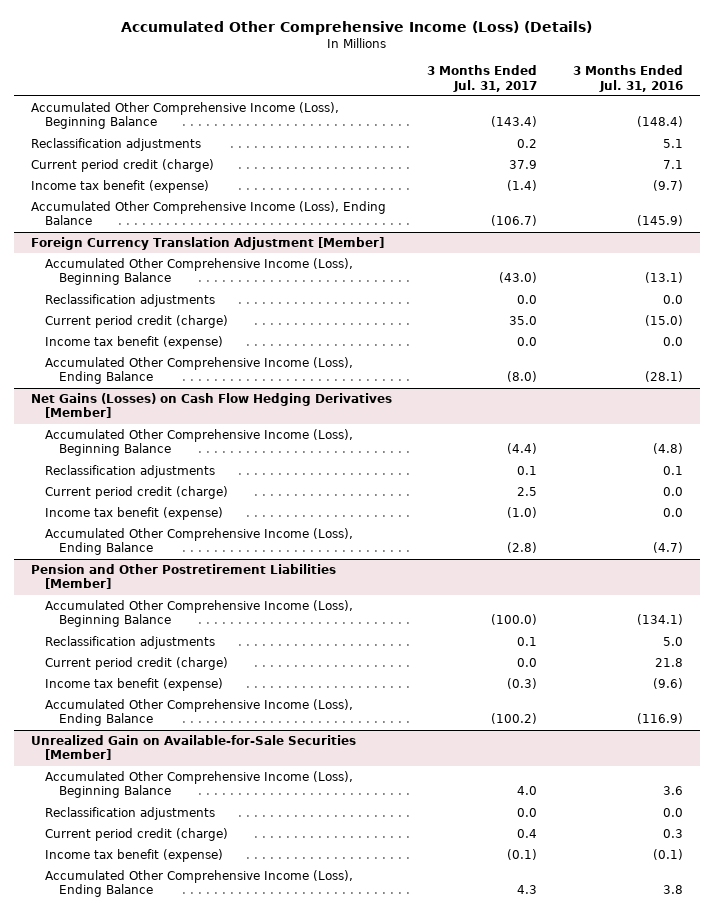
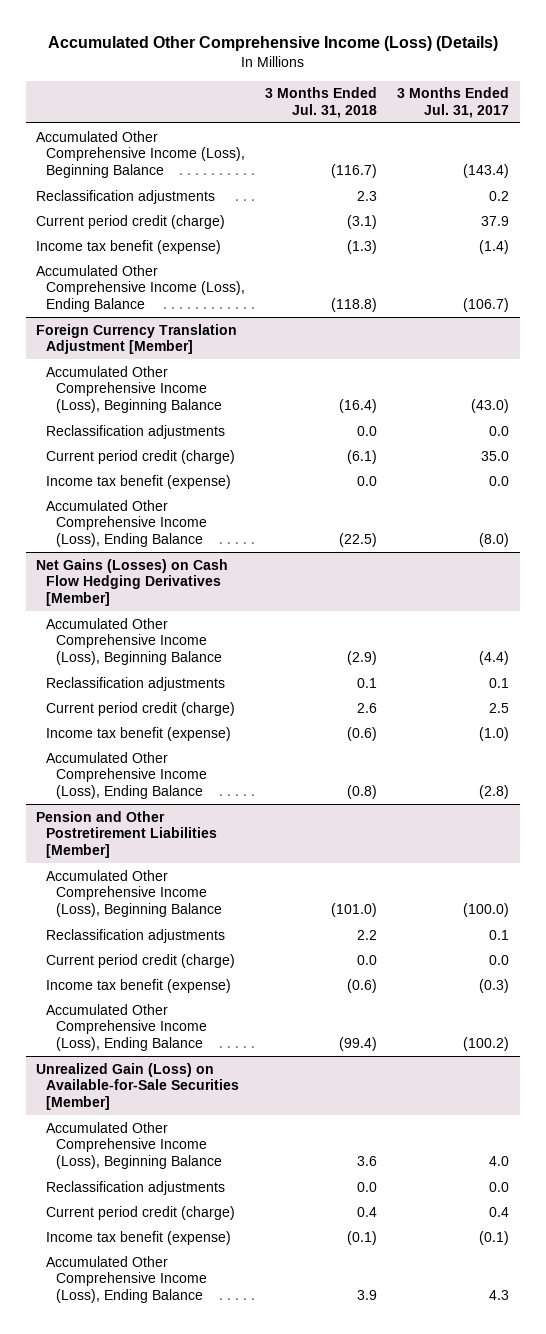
[572,65,683,92] 3 Months Ended Jul. 31, 2016 -> none
none -> [265,87,378,119] 3 Months Ended Jul. 31, 2018
[31,735,357,761] Unrealized Gain on Available-for-Sale Securities [Member] -> [36,1062,240,1110] Unrealized Gain (Loss) on Available-for-Sale Securities [Member]

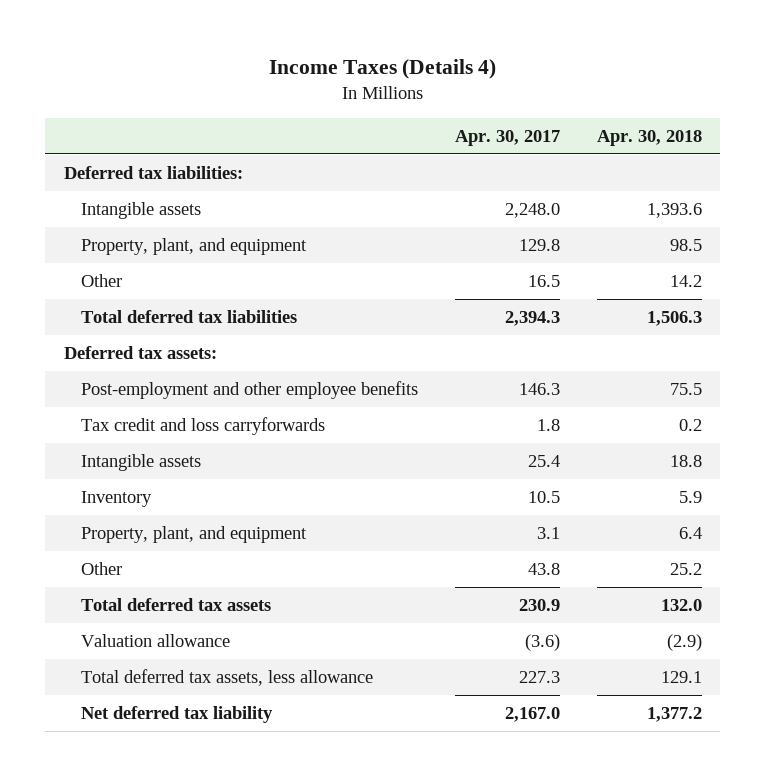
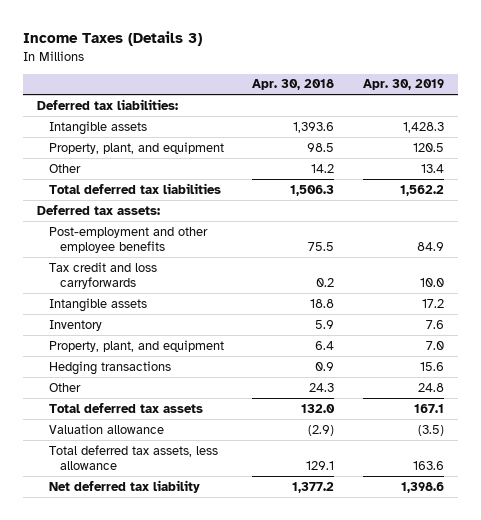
[268,59,496,80] Income Taxes (Details 4) -> [23,31,203,47] Income Taxes (Details 3)
[454,129,560,146] Apr. 30, 2017 -> none
none -> [363,79,445,91] Apr. 30, 2019
none -> [48,360,171,375] Hedging transactions
[669,563,702,576] 25.2 -> [309,382,335,392] 24.3

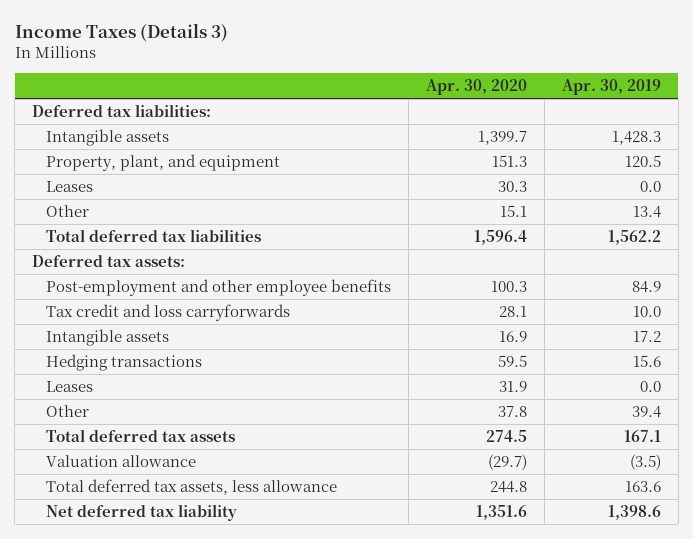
[252,79,335,91] Apr. 30, 2018 -> none
none -> [425,78,527,95] Apr. 30, 2020
none -> [45,180,93,192] Leases
[48,319,102,331] Inventory -> none
[48,339,224,352] Property, plant, and equipment -> none
none -> [45,380,93,392] Leases
[418,382,445,392] 24.8 -> [631,405,661,418] 39.4

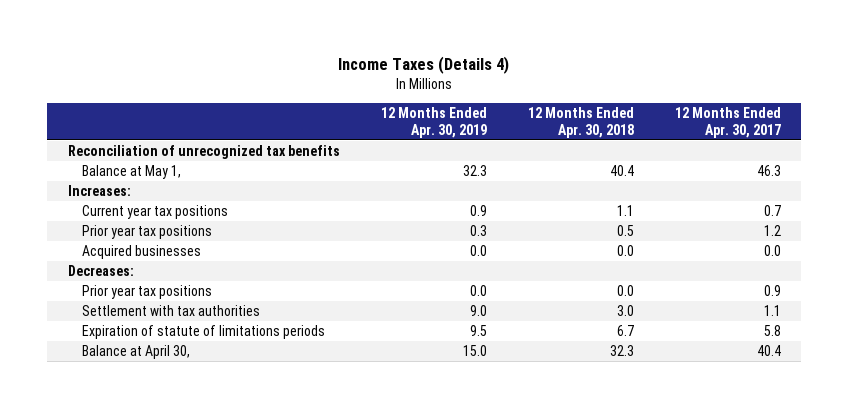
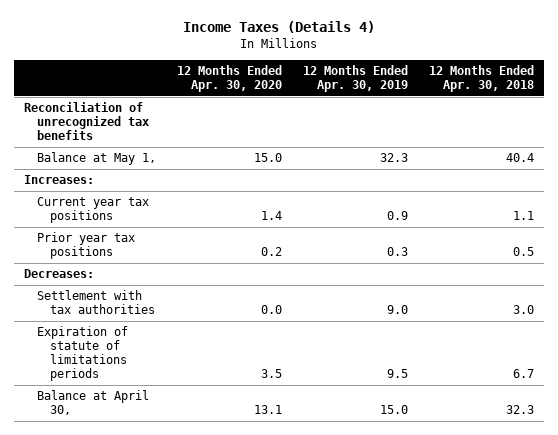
[674,107,781,138] 12 Months Ended Apr. 30, 2017 -> none
none -> [176,65,282,93] 12 Months Ended Apr. 30, 2020
[81,245,201,260] Acquired businesses -> none
[81,285,212,300] Prior year tax positions -> none

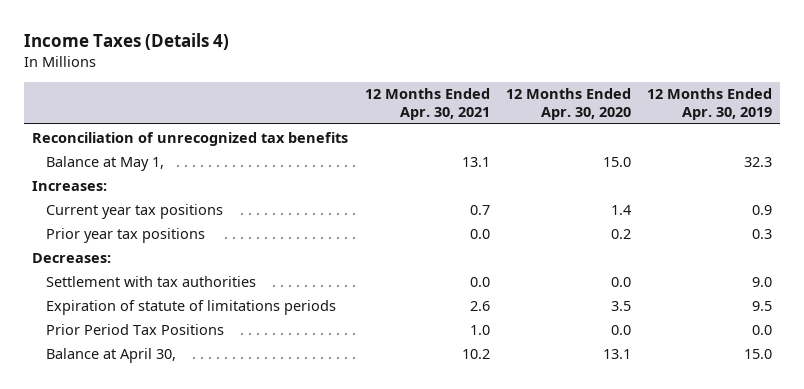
[428,65,534,93] 12 Months Ended Apr. 30, 2018 -> none
none -> [364,88,490,120] 12 Months Ended Apr. 30, 2021
none -> [46,323,225,335] Prior Period Tax Positions

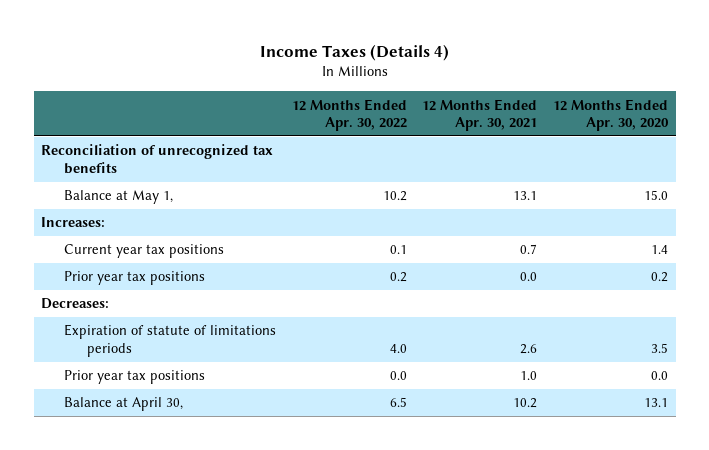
[646,88,772,120] 12 Months Ended Apr. 30, 2019 -> none
none -> [291,98,407,132] 12 Months Ended Apr. 30, 2022
[46,275,257,287] Settlement with tax authorities -> none
[46,323,225,335] Prior Period Tax Positions -> [64,370,206,385] Prior year tax positions

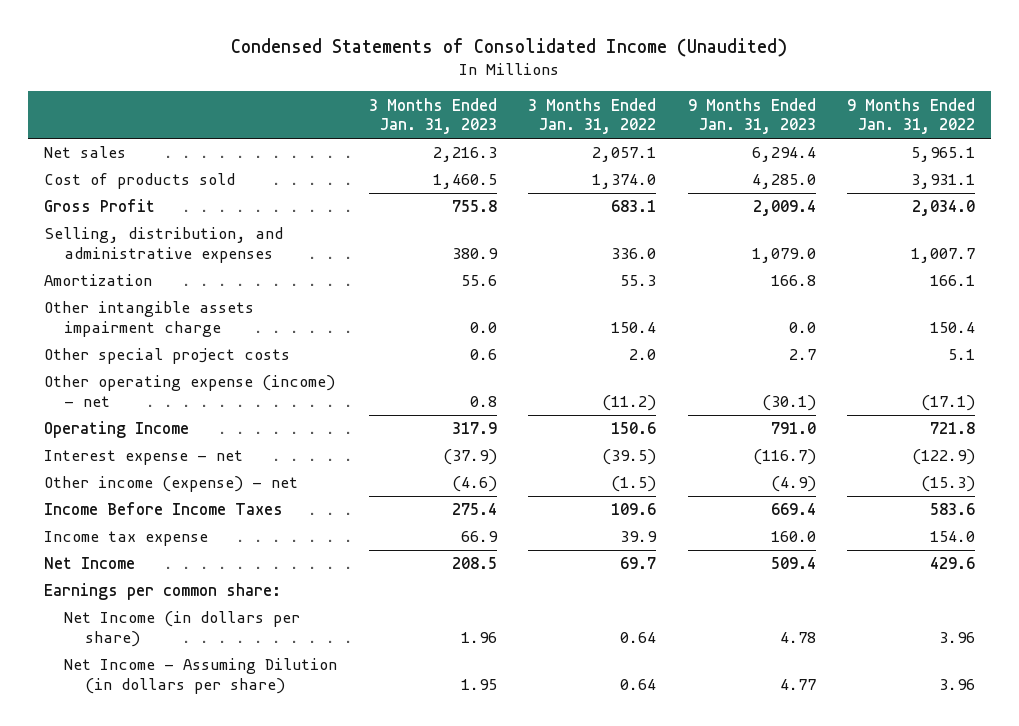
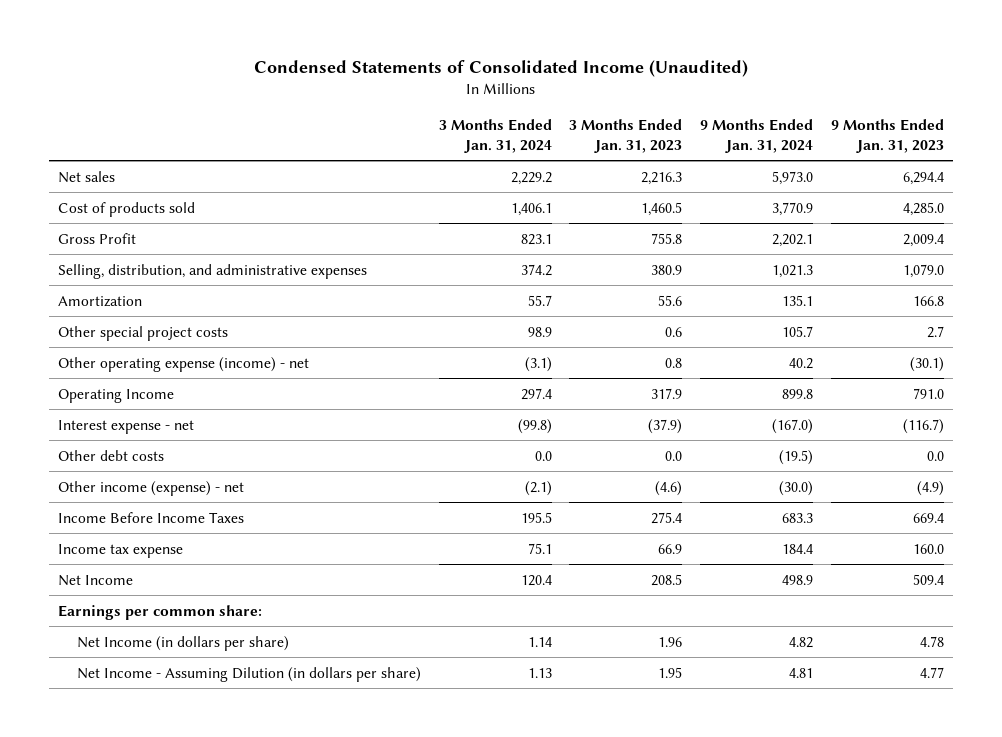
[528,97,657,135] 3 Months Ended Jan. 31, 2022 -> none
[847,97,976,135] 9 Months Ended Jan. 31, 2022 -> none
none -> [438,119,552,153] 3 Months Ended Jan. 31, 2024
none -> [700,119,814,153] 9 Months Ended Jan. 31, 2024
[43,301,254,337] Other intangible assets impairment charge -> none
none -> [58,449,165,461] Other debt costs

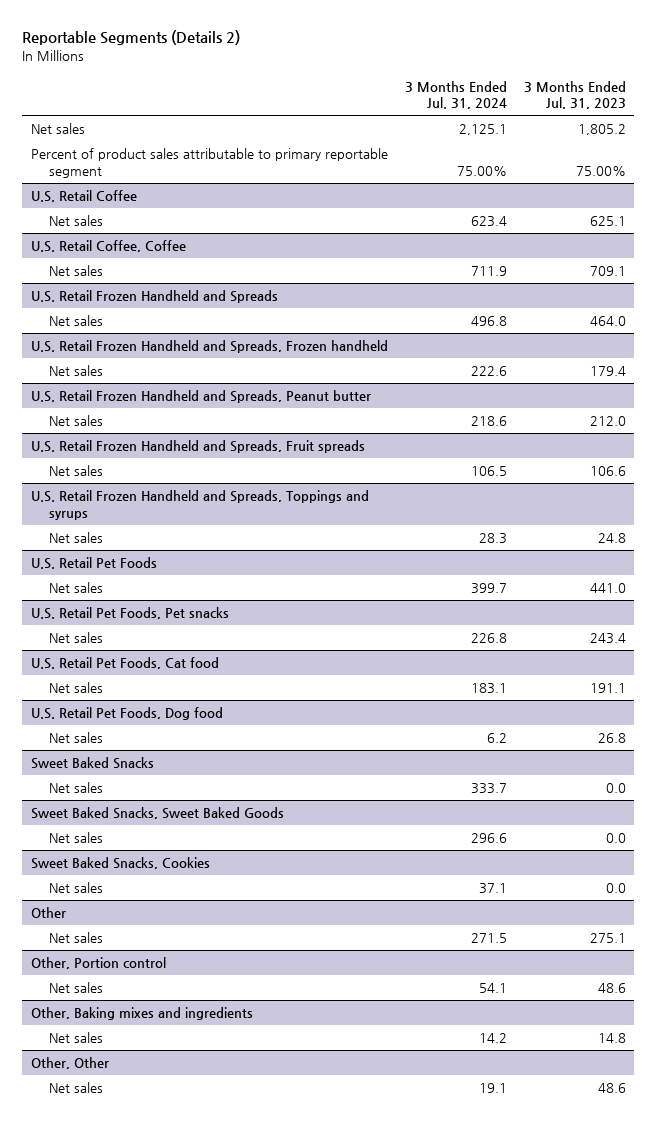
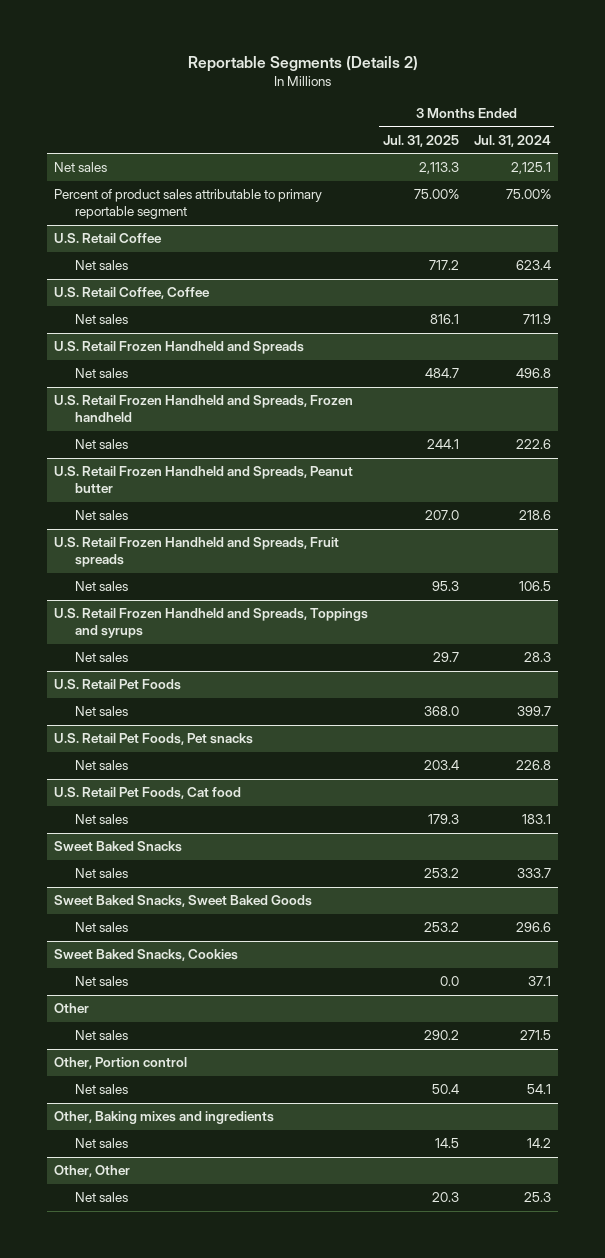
[523,80,626,110] 3 Months Ended Jul. 31, 2023 -> none
none -> [383,135,460,148] Jul. 31, 2025
[30,707,223,721] U.S. Retail Pet Foods, Dog food -> none
[49,732,104,744] Net sales -> none
[478,1083,507,1094] 19.1 -> [523,1192,551,1203] 25.3

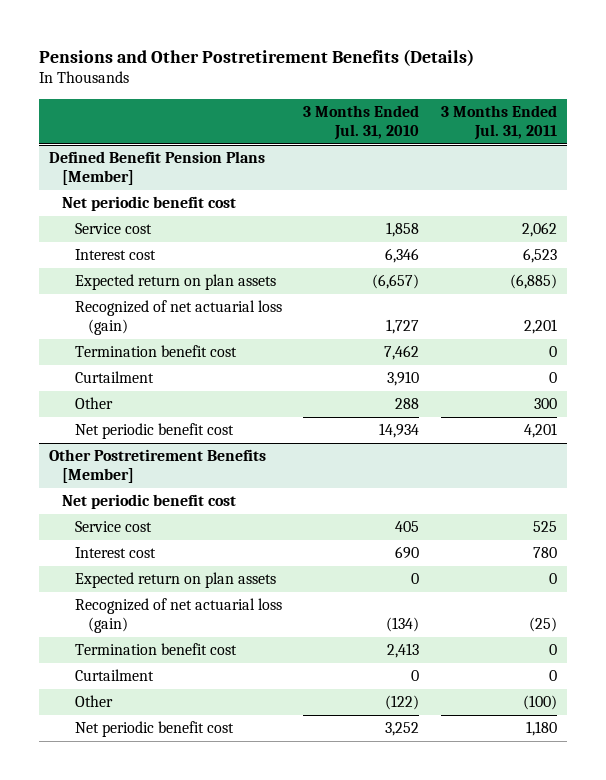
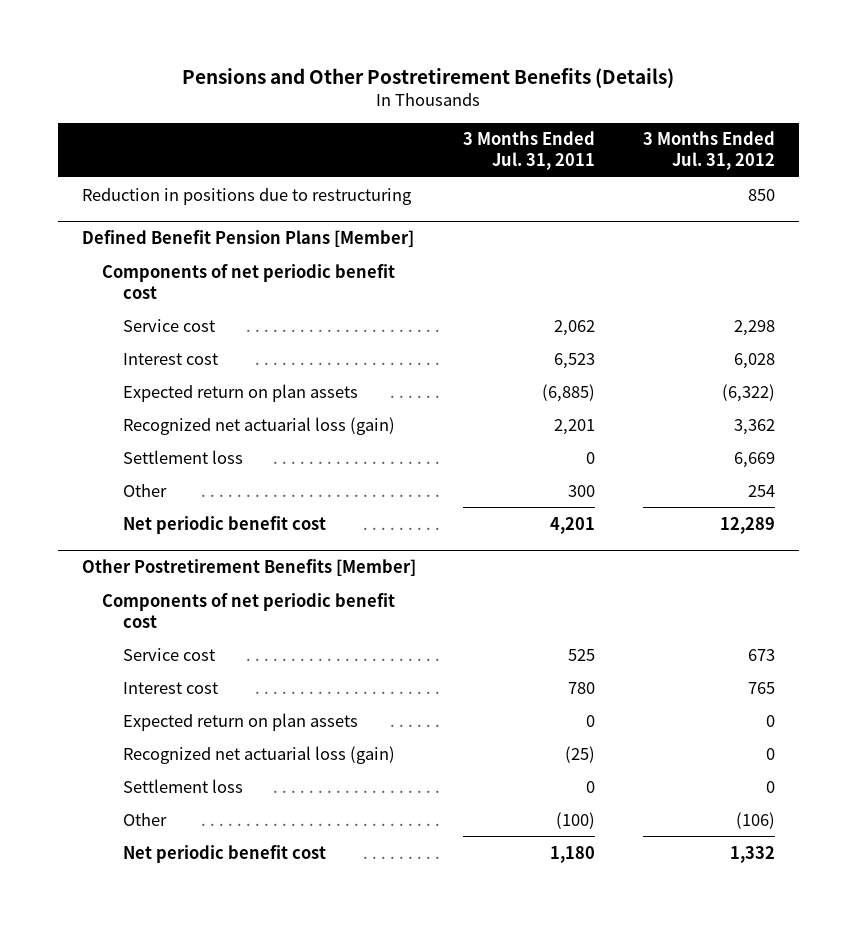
[303,104,420,141] 3 Months Ended Jul. 31, 2010 -> none
none -> [642,131,775,171] 3 Months Ended Jul. 31, 2012
none -> [81,187,412,205] Reduction in positions due to restructuring
[62,196,237,212] Net periodic benefit cost -> [102,263,396,299] Components of net periodic benefit cost
[75,345,238,358] Termination benefit cost -> none
[75,371,155,384] Curtailment -> none
[75,300,283,336] Recognized of net actuarial loss (gain) -> [123,416,396,435] Recognized net actuarial loss (gain)
none -> [123,449,244,464] Settlement loss
[62,494,237,510] Net periodic benefit cost -> [102,592,396,628] Components of net periodic benefit cost
[75,643,238,656] Termination benefit cost -> none
[75,669,155,682] Curtailment -> none
[75,598,283,634] Recognized of net actuarial loss (gain) -> [123,745,396,764] Recognized net actuarial loss (gain)
none -> [123,778,244,793] Settlement loss

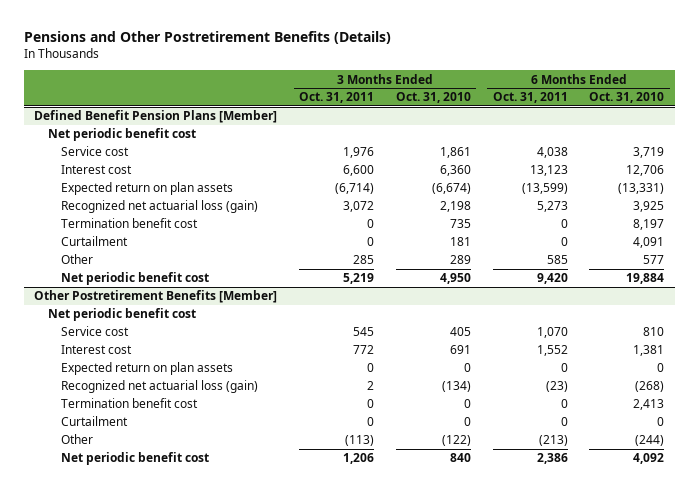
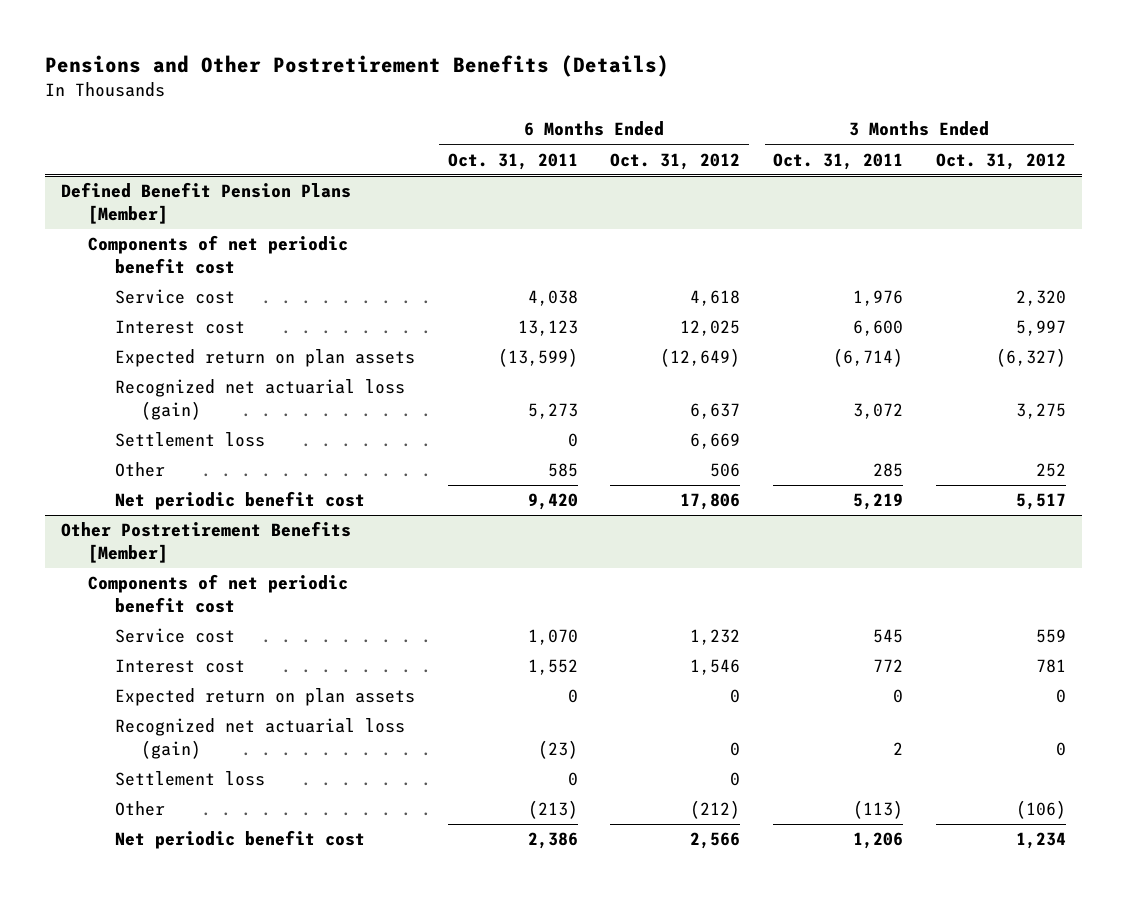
[395,92,471,104] Oct. 31, 2010 -> none
[589,92,665,104] Oct. 31, 2010 -> none
none -> [610,152,741,170] Oct. 31, 2012
none -> [935,152,1066,170] Oct. 31, 2012
[47,128,196,142] Net periodic benefit cost -> [88,235,349,274] Components of net periodic benefit cost
[60,218,198,229] Termination benefit cost -> none
[60,236,128,247] Curtailment -> none
none -> [114,432,265,448] Settlement loss
[47,308,196,322] Net periodic benefit cost -> [88,574,349,613] Components of net periodic benefit cost
[60,398,198,409] Termination benefit cost -> none
[60,416,128,427] Curtailment -> none
none -> [114,771,265,787] Settlement loss

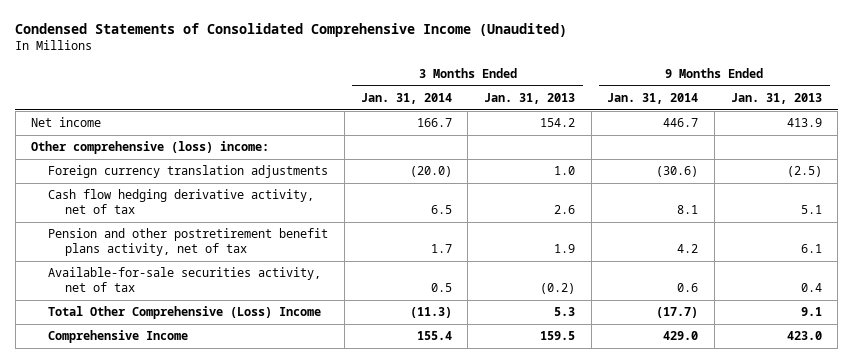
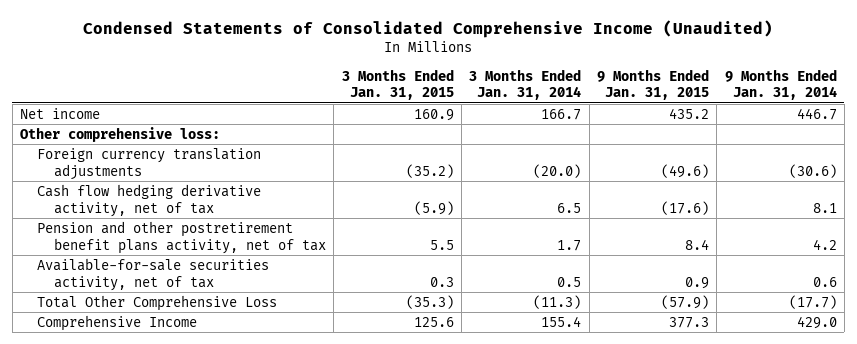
[483,92,575,104] Jan. 31, 2013 -> none
[730,92,822,104] Jan. 31, 2013 -> none
none -> [341,68,454,101] 3 Months Ended Jan. 31, 2015
none -> [596,68,709,101] 9 Months Ended Jan. 31, 2015
[31,141,270,155] Other comprehensive (loss) income: -> [20,126,221,142] Other comprehensive loss:
[48,306,322,320] Total Other Comprehensive (Loss) Income -> [37,294,278,311] Total Other Comprehensive Loss

